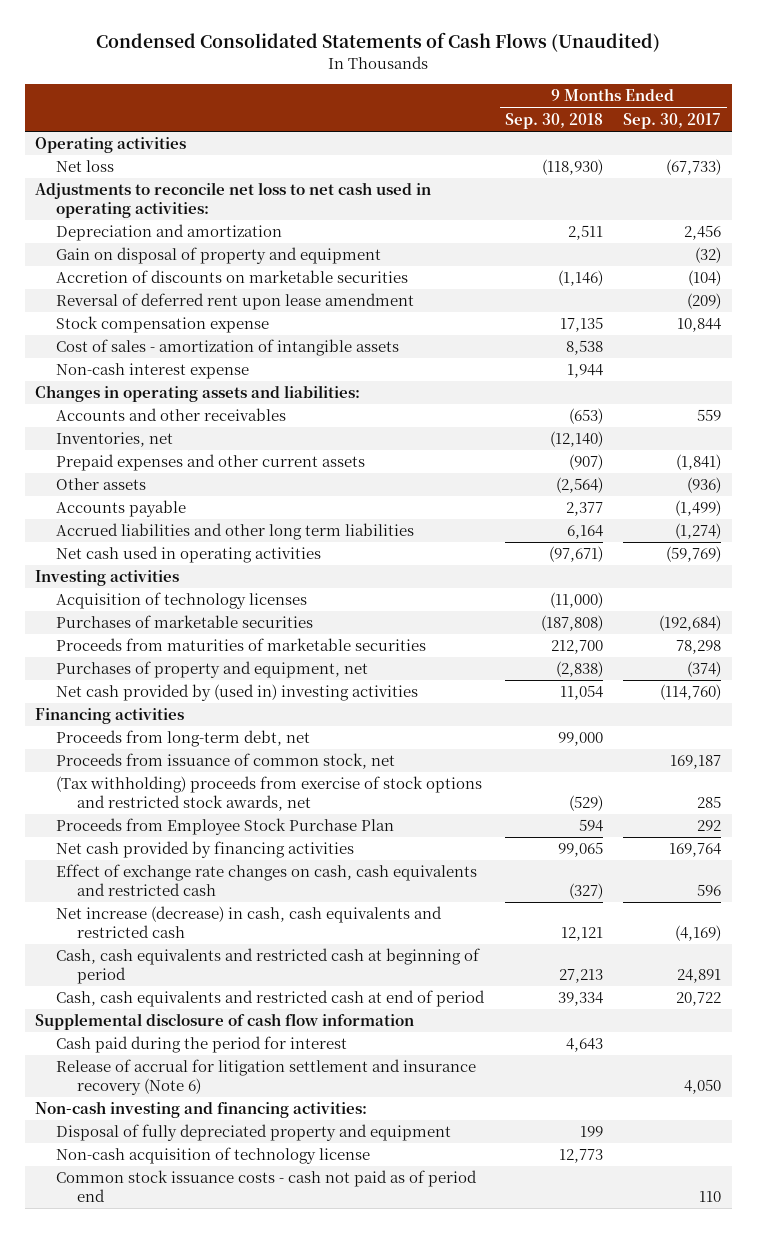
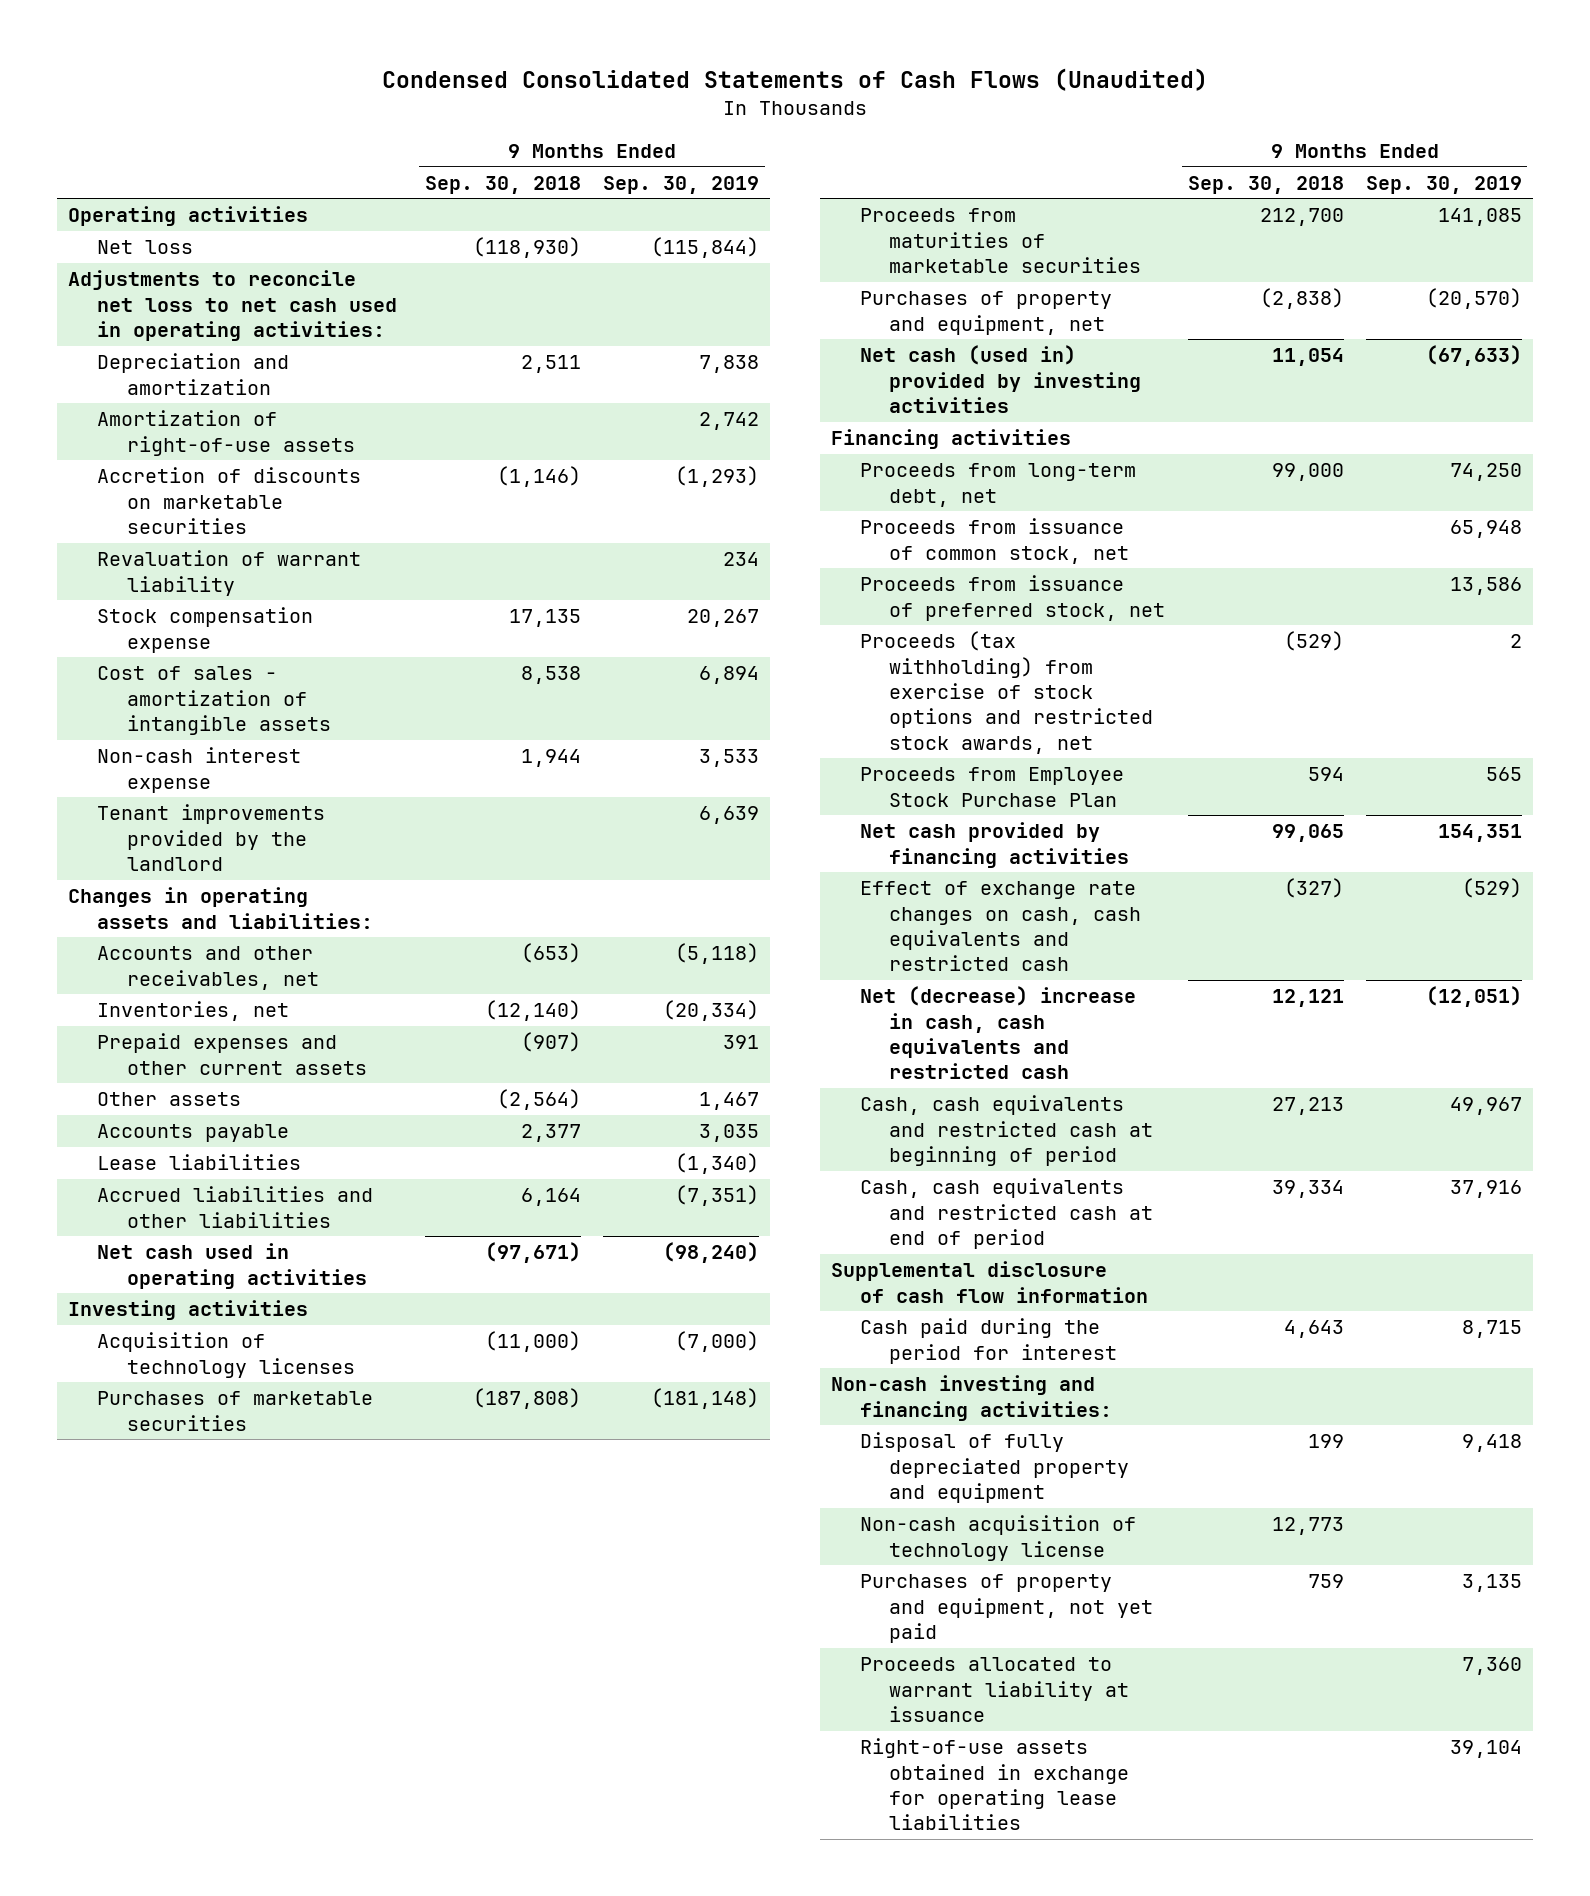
[623,112,722,129] Sep. 30, 2017 -> none
none -> [603,175,760,194] Sep. 30, 2019
[56,247,382,265] Gain on disposal of property and equipment -> none
none -> [97,410,355,456] Amortization of right-of-use assets
[56,293,415,311] Reversal of deferred rent upon lease amendment -> none
none -> [97,550,362,596] Revaluation of warrant liability
none -> [97,804,326,871] Tenant improvements provided by the landlord
[56,408,287,422] Accounts and other receivables -> [97,946,319,990] Accounts and other receivables, net
none -> [97,1154,302,1171] Lease liabilities
[56,523,415,541] Accrued liabilities and other long term liabilities -> [97,1186,374,1228] Accrued liabilities and other liabilities
[56,684,419,702] Net cash provided by (used in) investing activities -> [860,345,1142,413] Net cash (used in) provided by investing activities
none -> [860,575,1166,621] Proceeds from issuance of preferred stock, net
[56,776,483,811] (Tax withholding) proceeds from exercise of stock options and restricted stock awards, net -> [860,631,1154,754] Proceeds (tax withholding) from exercise of stock options and restricted stock awards, net
[56,906,443,938] Net increase (decrease) in cash, cash equivalents and restricted cash -> [860,986,1137,1080] Net (decrease) increase in cash, cash equivalents and restricted cash
[56,1059,477,1095] Release of accrual for litigation settlement and insurance recovery (Note 6) -> none
[56,1170,478,1202] Common stock issuance costs - cash not paid as of period end -> none
none -> [860,1574,1154,1643] Purchases of property and equipment, not yet paid
none -> [860,1657,1130,1722] Proceeds allocated to warrant liability at issuance
none -> [860,1738,1130,1831] Right-of-use assets obtained in exchange for operating lease liabilities

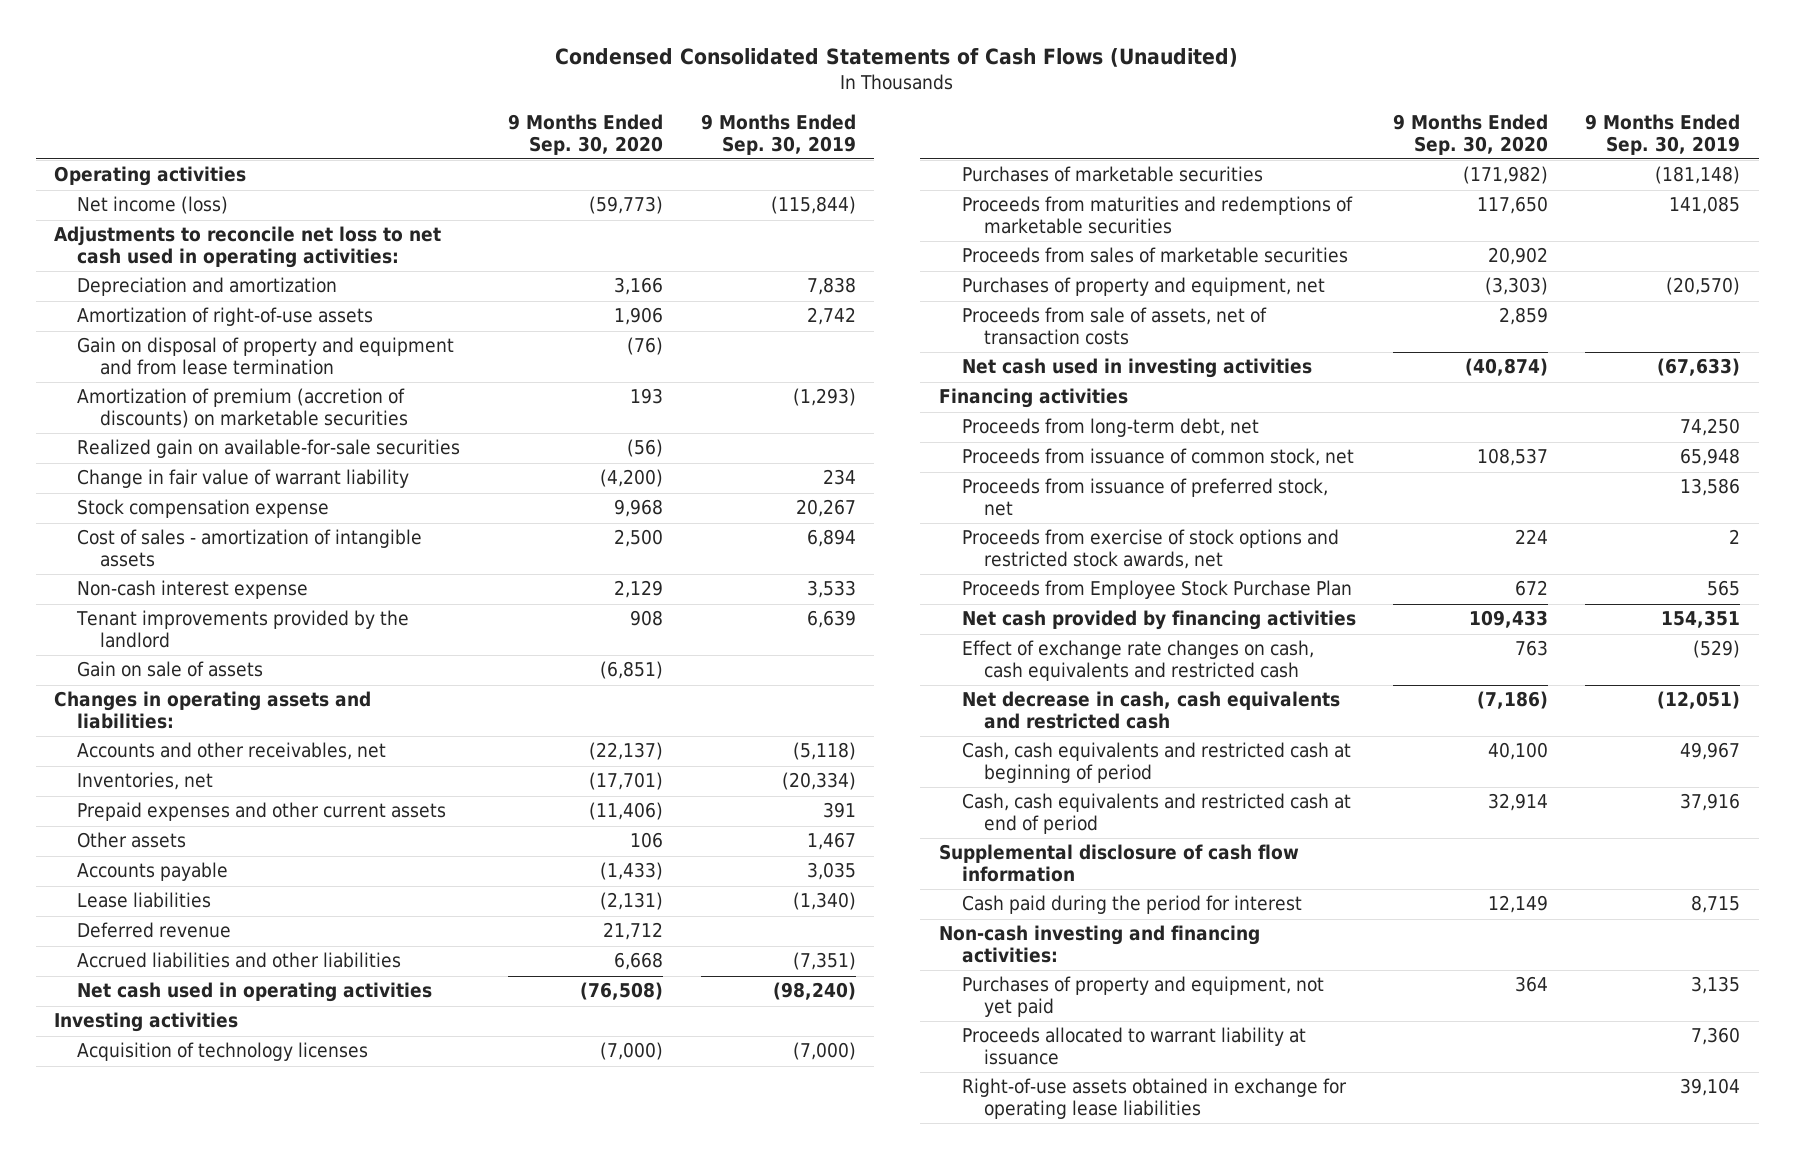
[424,175,581,194] Sep. 30, 2018 -> none
none -> [508,113,664,155] 9 Months Ended Sep. 30, 2020
[97,240,194,255] Net loss -> [77,196,229,215] Net income (loss)
none -> [77,337,455,376] Gain on disposal of property and equipment and from lease termination
[97,467,362,534] Accretion of discounts on marketable securities -> [77,388,408,429] Amortization of premium (accretion of discounts) on marketable securities
none -> [77,439,461,459] Realized gain on available-for-sale securities
[97,550,362,596] Revaluation of warrant liability -> [77,469,410,489] Change in fair value of warrant liability
none -> [77,661,264,678] Gain on sale of assets
none -> [77,922,232,939] Deferred revenue
[860,208,1142,273] Proceeds from maturities of marketable securities -> [961,196,1353,235] Proceeds from maturities and redemptions of marketable securities
none -> [961,247,1348,264] Proceeds from sales of marketable securities
none -> [961,307,1267,346] Proceeds from sale of assets, net of transaction costs
[860,345,1142,413] Net cash (used in) provided by investing activities -> [961,358,1312,379] Net cash used in investing activities
[860,631,1154,754] Proceeds (tax withholding) from exercise of stock options and restricted stock awards, net -> [961,529,1339,570] Proceeds from exercise of stock options and restricted stock awards, net
[860,986,1137,1080] Net (decrease) increase in cash, cash equivalents and restricted cash -> [961,691,1340,730] Net decrease in cash, cash equivalents and restricted cash
[860,1432,1130,1503] Disposal of fully depreciated property and equipment -> none
[860,1515,1137,1561] Non-cash acquisition of technology license -> none

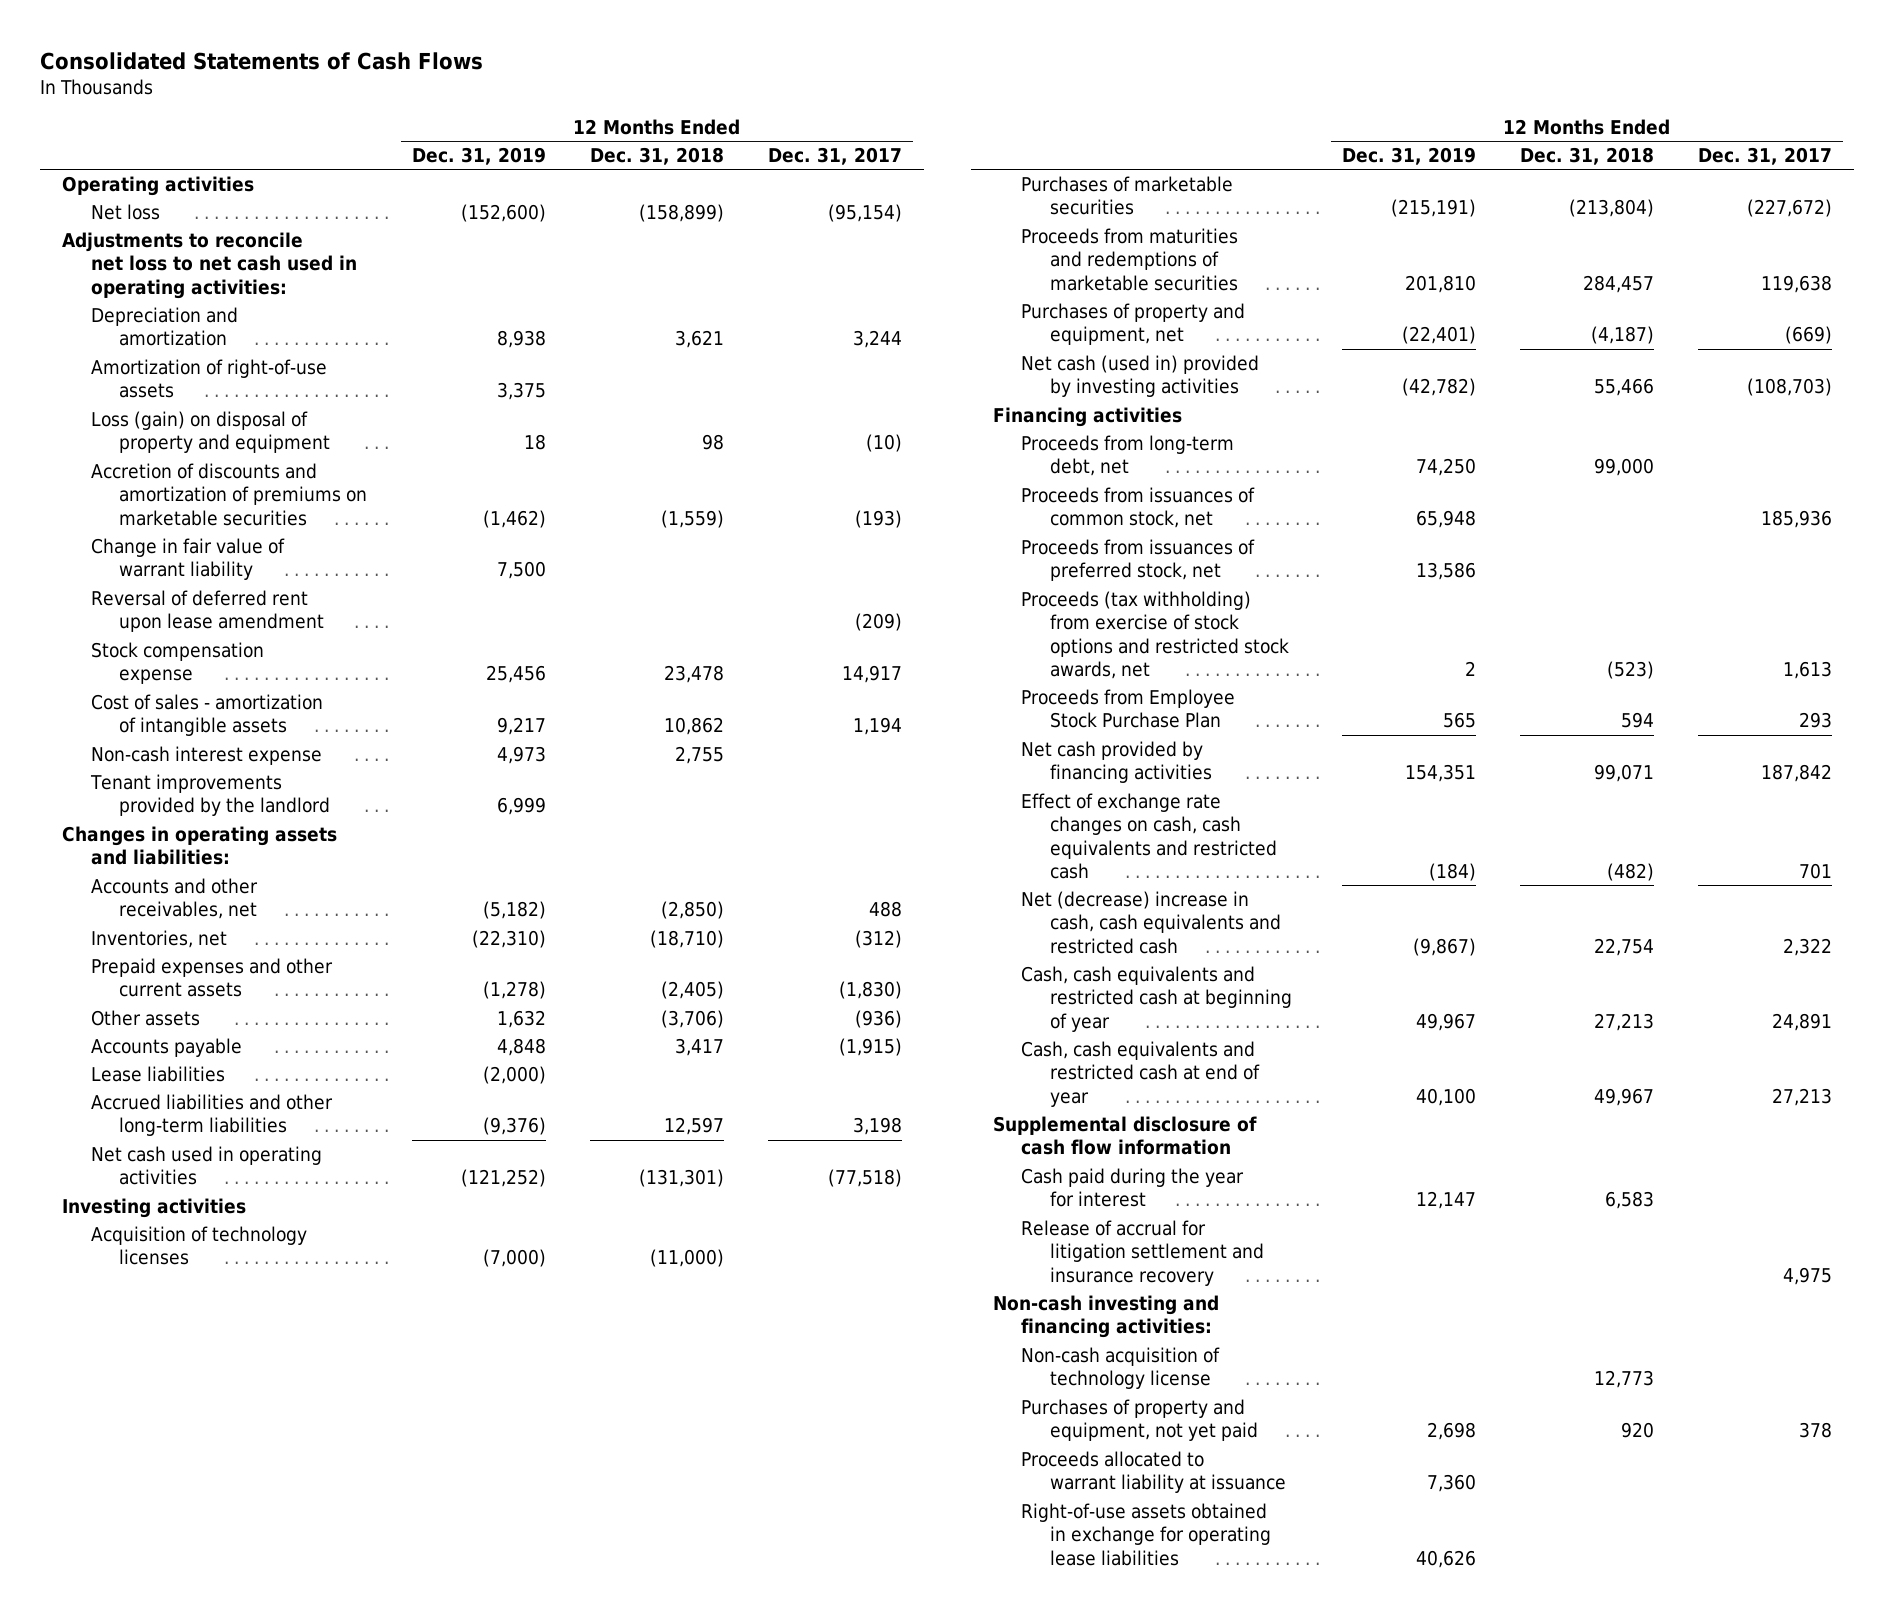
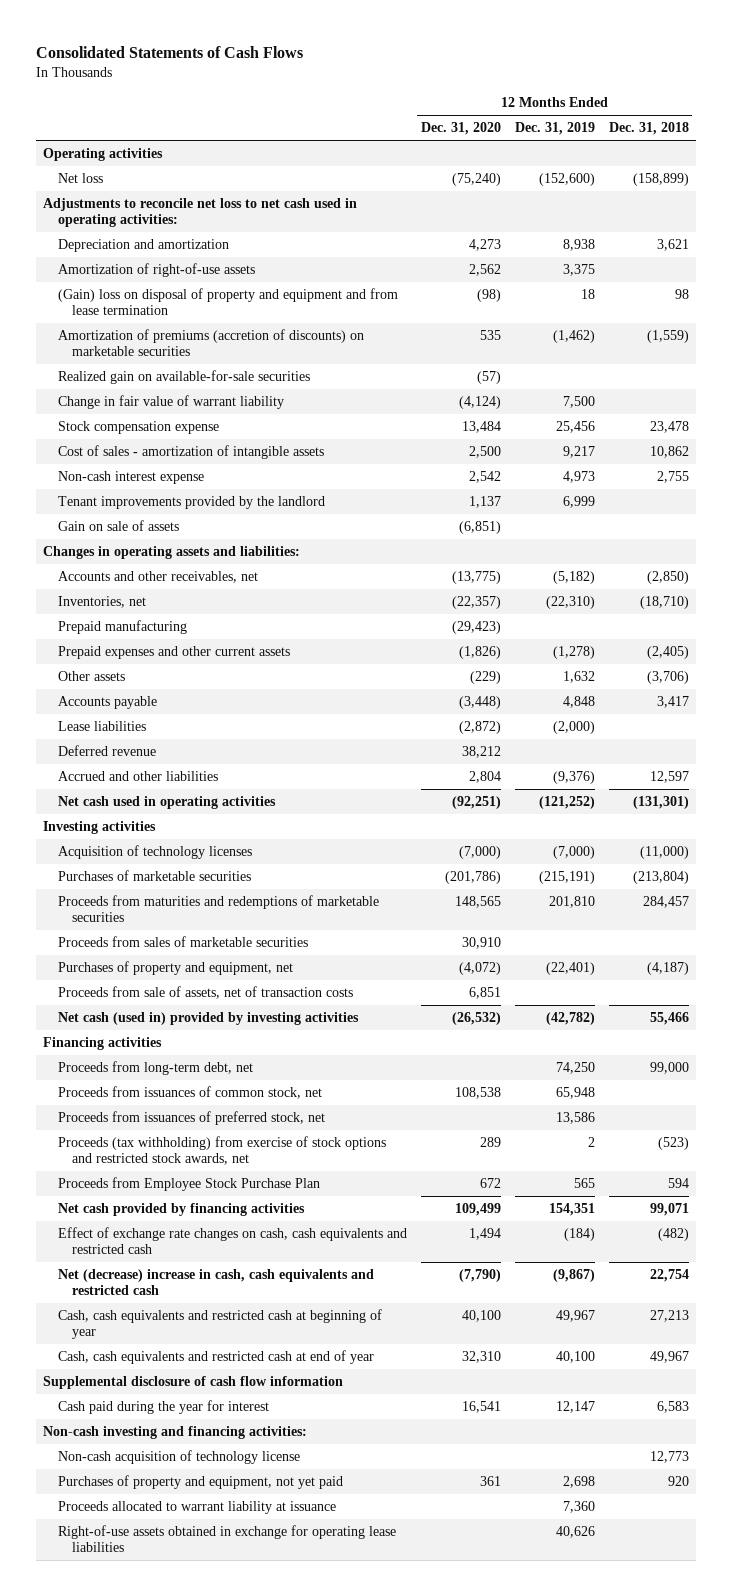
[767,147,902,166] Dec. 31, 2017 -> none
none -> [420,122,501,136] Dec. 31, 2020
[90,410,331,454] Loss (gain) on disposal of property and equipment -> [57,287,398,316] (Gain) loss on disposal of property and equipment and from lease termination
[90,462,368,526] Accretion of discounts and amortization of premiums on marketable securities -> [57,328,364,357] Amortization of premiums (accretion of discounts) on marketable securities
none -> [57,369,310,384] Realized gain on available-for-sale securities
[90,589,325,633] Reversal of deferred rent upon lease amendment -> none
none -> [57,519,179,531] Gain on sale of assets
none -> [57,619,187,634] Prepaid manufacturing
none -> [57,744,156,756] Deferred revenue
[90,1093,333,1137] Accrued liabilities and other long-term liabilities -> [57,770,218,781] Accrued and other liabilities
none -> [57,935,308,947] Proceeds from sales of marketable securities
none -> [57,985,353,999] Proceeds from sale of assets, net of transaction costs
[1021,1219,1264,1286] Release of accrual for litigation settlement and insurance recovery -> none

